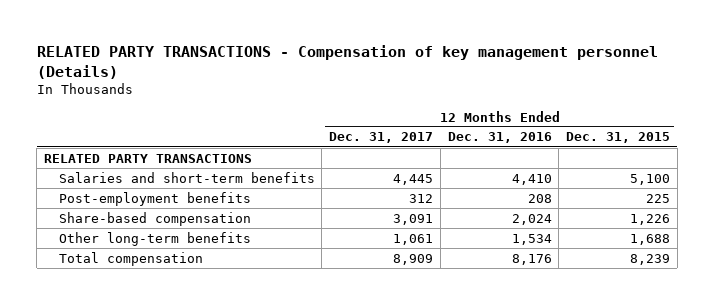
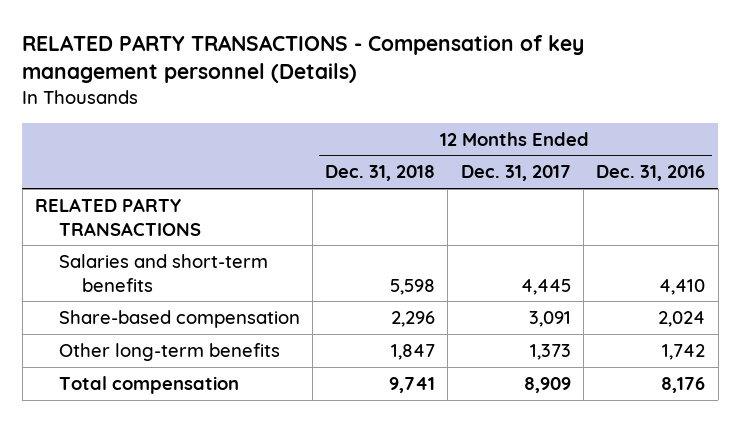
[565,132,670,144] Dec. 31, 2015 -> none
none -> [325,165,436,182] Dec. 31, 2018
[58,191,251,206] Post-employment benefits -> none
[393,233,434,245] 1,061 -> [529,343,571,360] 1,373
[511,233,552,245] 1,534 -> [662,343,706,360] 1,742

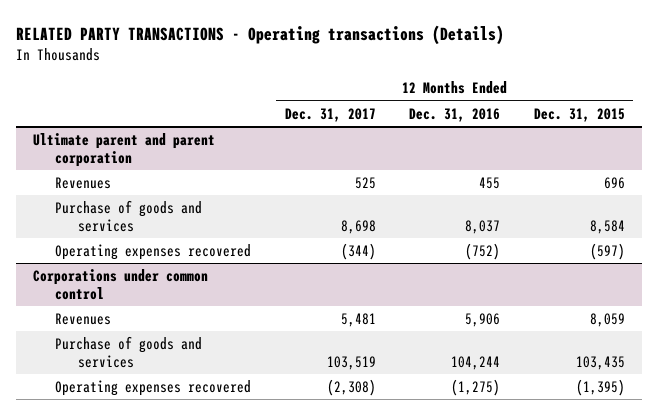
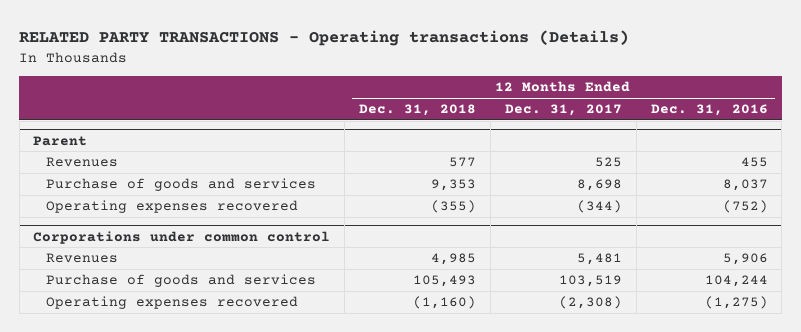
[533,107,625,122] Dec. 31, 2015 -> none
none -> [359,104,477,117] Dec. 31, 2018
[33,133,216,167] Ultimate parent and parent corporation -> [33,135,88,146] Parent

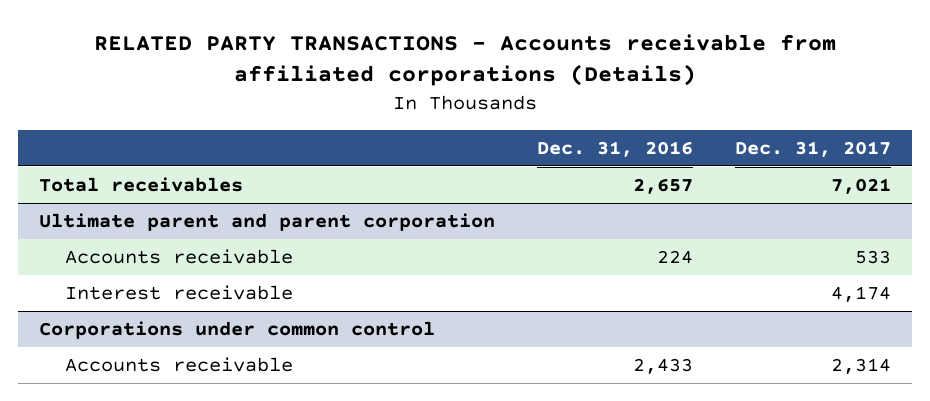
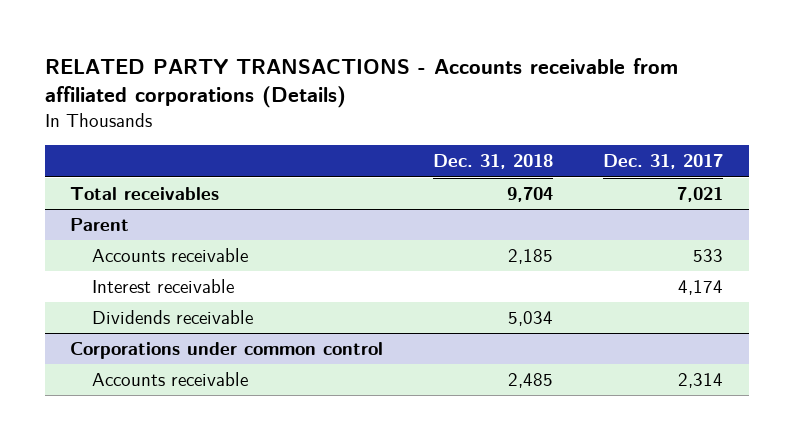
[536,140,693,157] Dec. 31, 2016 -> none
none -> [433,154,554,170] Dec. 31, 2018
[38,213,495,232] Ultimate parent and parent corporation -> [70,218,130,232] Parent
none -> [91,310,253,325] Dividends receivable

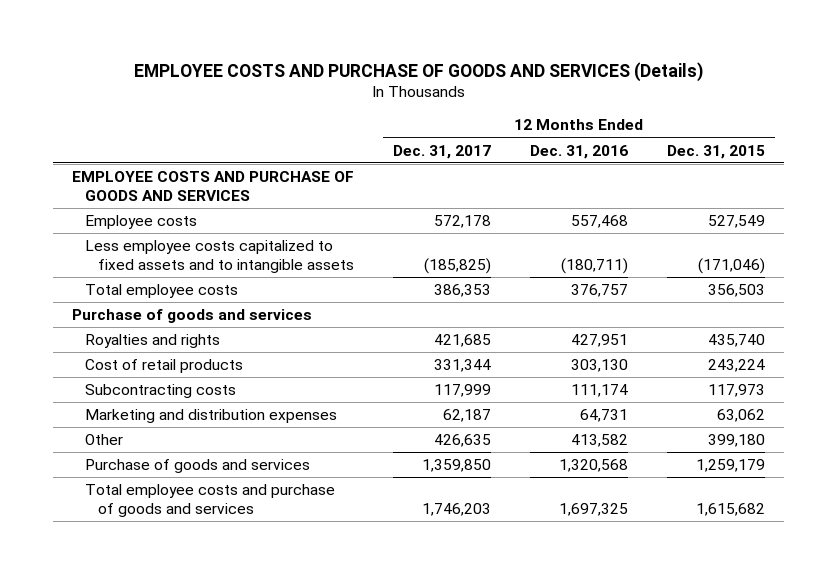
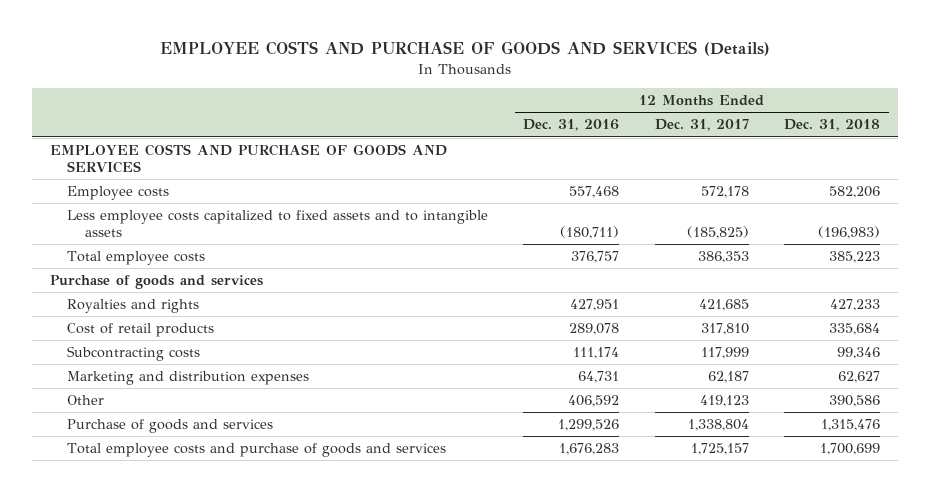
[666,144,765,159] Dec. 31, 2015 -> none
none -> [784,119,881,132] Dec. 31, 2018
[434,359,492,373] 331,344 -> [700,323,749,336] 317,810
[571,359,629,373] 303,130 -> [569,323,620,336] 289,078
[434,434,492,448] 426,635 -> [699,395,749,408] 419,123
[571,434,629,448] 413,582 -> [568,395,620,408] 406,592
[422,459,492,473] 1,359,850 -> [687,419,749,432] 1,338,804
[559,459,629,473] 1,320,568 -> [558,419,620,432] 1,299,526
[422,502,492,516] 1,746,203 -> [690,443,749,456] 1,725,157
[559,502,629,516] 1,697,325 -> [559,443,620,456] 1,676,283

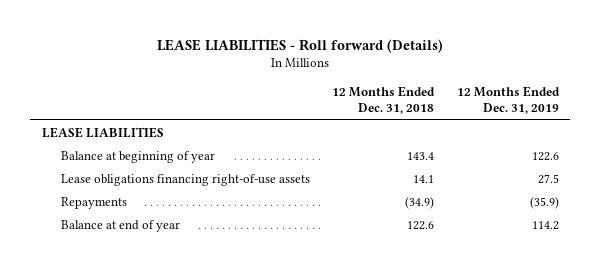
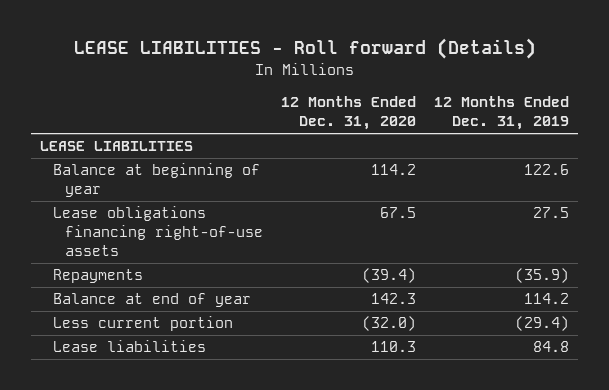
[332,85,436,115] 12 Months Ended Dec. 31, 2018 -> none
none -> [281,96,417,131] 12 Months Ended Dec. 31, 2020
none -> [52,316,233,332] Less current portion
none -> [52,340,206,353] Lease liabilities

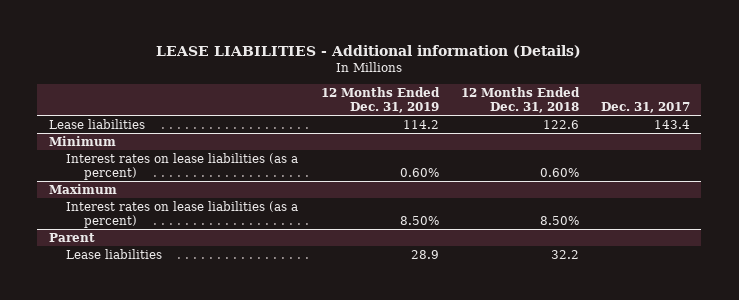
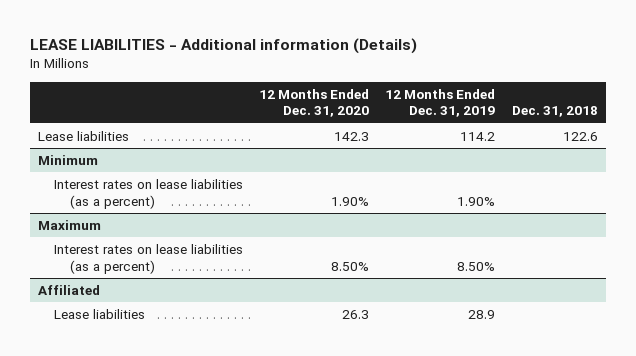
[460,86,580,113] 12 Months Ended Dec. 31, 2018 -> none
[601,101,691,113] Dec. 31, 2017 -> none
none -> [259,88,370,118] 12 Months Ended Dec. 31, 2020
none -> [511,106,598,118] Dec. 31, 2018
[399,167,439,177] 0.60% -> [457,196,496,206] 1.90%
[48,233,95,243] Parent -> none
none -> [37,284,100,295] Affiliated

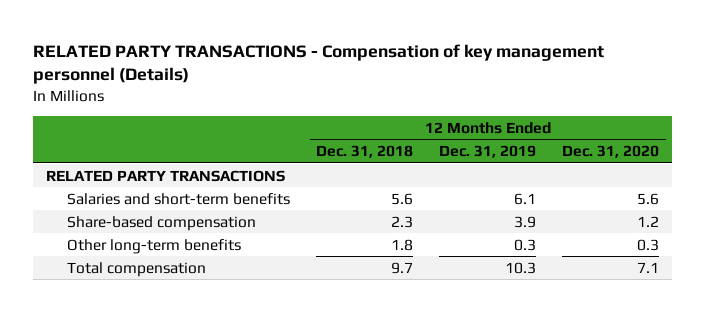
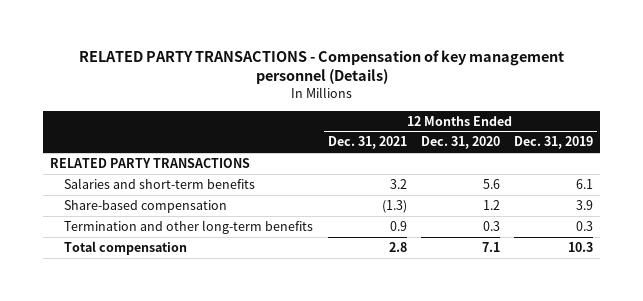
[316,145,414,159] Dec. 31, 2018 -> none
none -> [327,136,407,150] Dec. 31, 2021
[67,238,242,254] Other long-term benefits -> [64,219,314,234] Termination and other long-term benefits

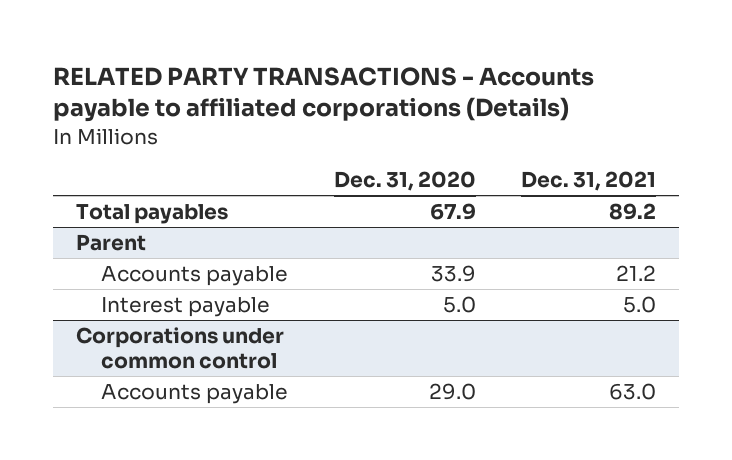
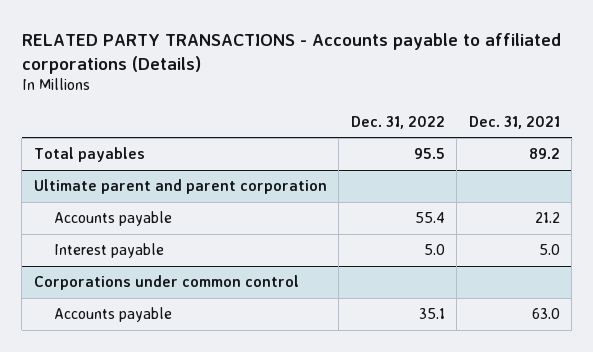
[333,171,476,192] Dec. 31, 2020 -> none
none -> [350,115,445,129] Dec. 31, 2022
[75,233,146,251] Parent -> [33,179,327,195] Ultimate parent and parent corporation

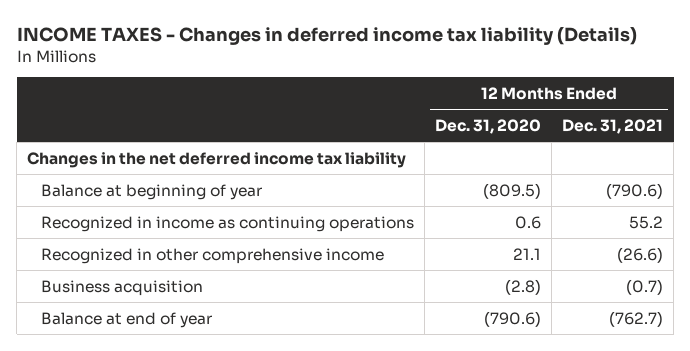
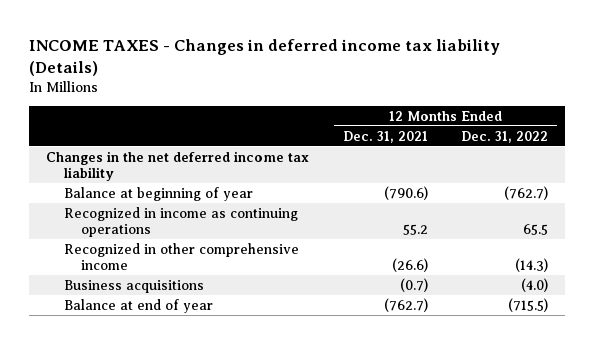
[434,118,541,134] Dec. 31, 2020 -> none
none -> [461,130,549,143] Dec. 31, 2022
[40,279,203,296] Business acquisition -> [63,279,204,293] Business acquisitions

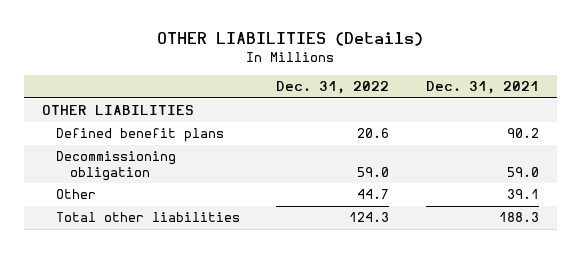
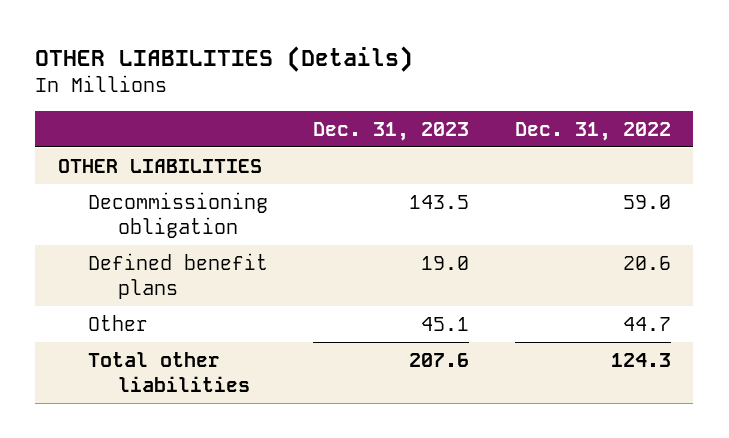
[425,81,539,95] Dec. 31, 2021 -> none
none -> [313,121,470,141] Dec. 31, 2023
[56,128,225,143] Defined benefit plans -> [88,252,269,299] Defined benefit plans

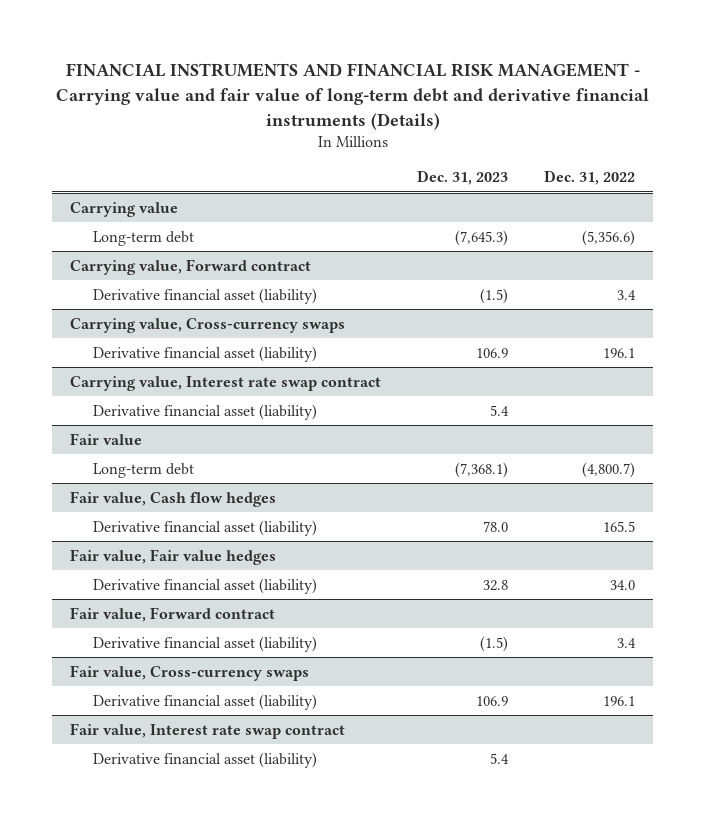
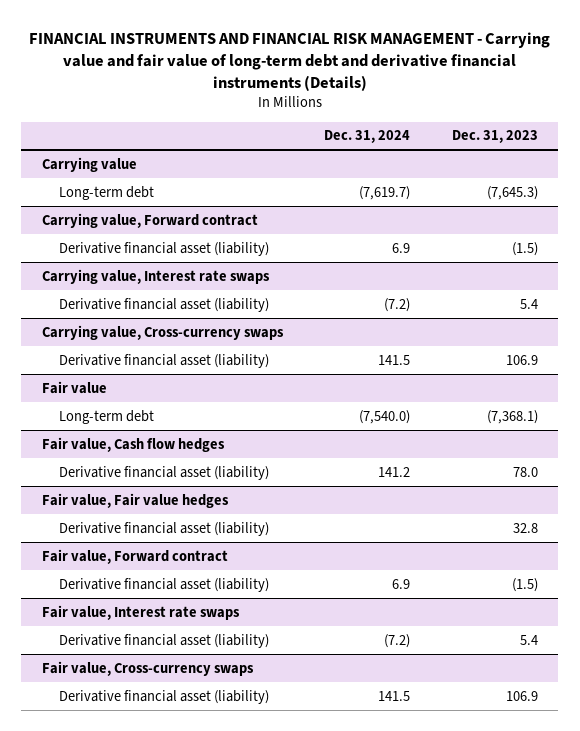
[544,170,636,186] Dec. 31, 2022 -> none
none -> [324,130,411,144] Dec. 31, 2024
none -> [42,268,271,284] Carrying value, Interest rate swaps
none -> [59,297,270,312] Derivative financial asset (liability)
[69,375,381,391] Carrying value, Interest rate swap contract -> none
[92,403,317,420] Derivative financial asset (liability) -> none
none -> [42,604,241,620] Fair value, Interest rate swaps
none -> [59,633,270,648] Derivative financial asset (liability)
[69,722,345,739] Fair value, Interest rate swap contract -> none
[92,751,317,768] Derivative financial asset (liability) -> none

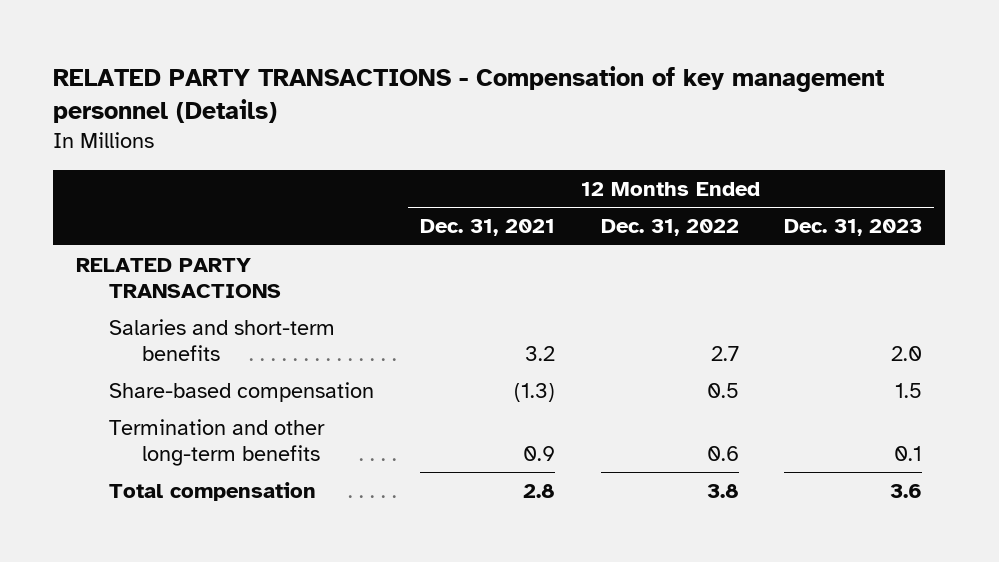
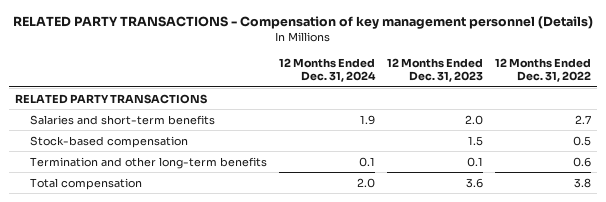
[419,219,555,237] Dec. 31, 2021 -> none
none -> [279,57,377,82] 12 Months Ended Dec. 31, 2024
[109,381,375,402] Share-based compensation -> [30,135,189,148] Stock-based compensation

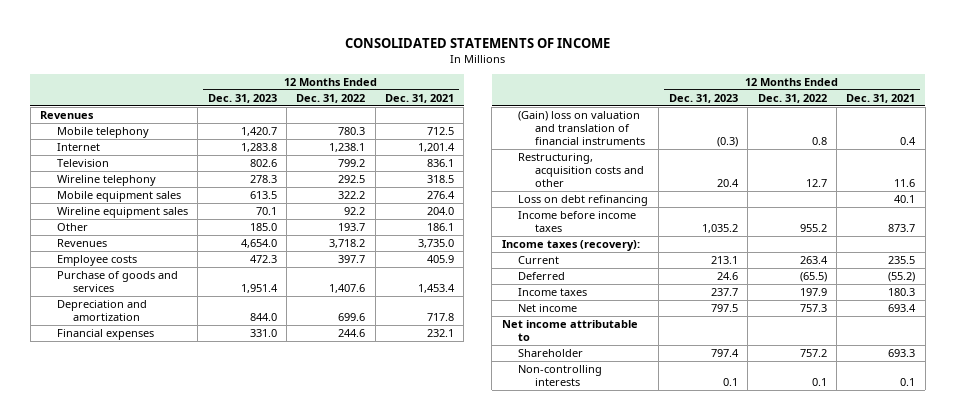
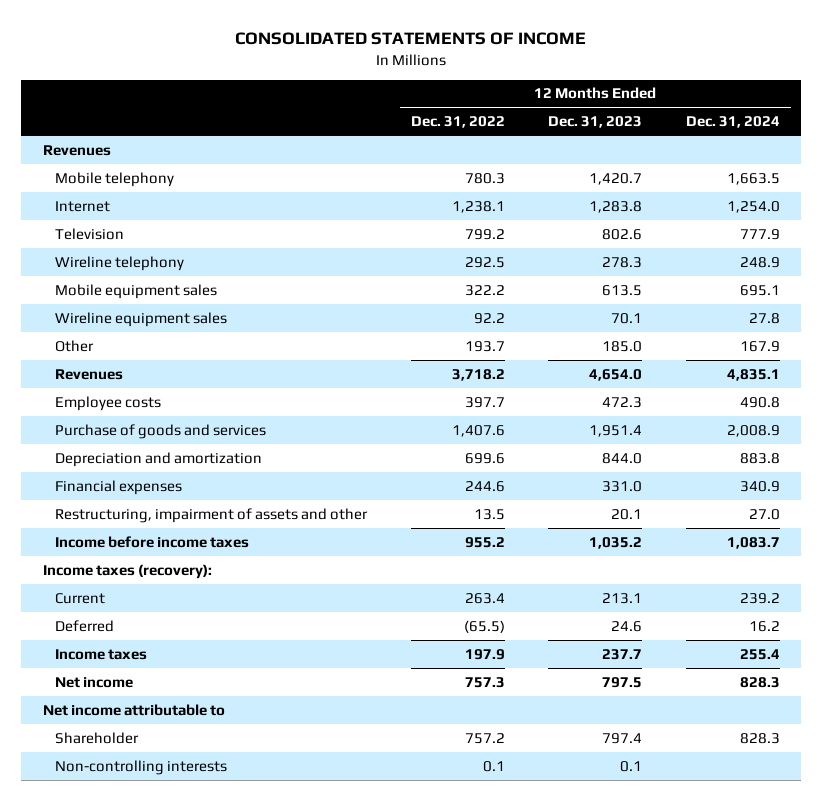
[384,93,454,103] Dec. 31, 2021 -> none
none -> [685,116,780,129] Dec. 31, 2024
[518,110,645,145] (Gain) loss on valuation and translation of financial instruments -> none
[518,152,644,187] Restructuring, acquisition costs and other -> none
[518,194,649,206] Loss on debt refinancing -> none
none -> [55,507,369,523] Restructuring, impairment of assets and other

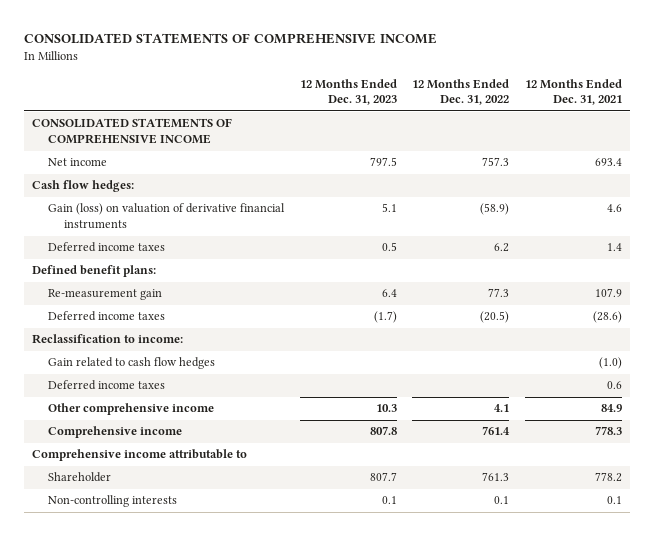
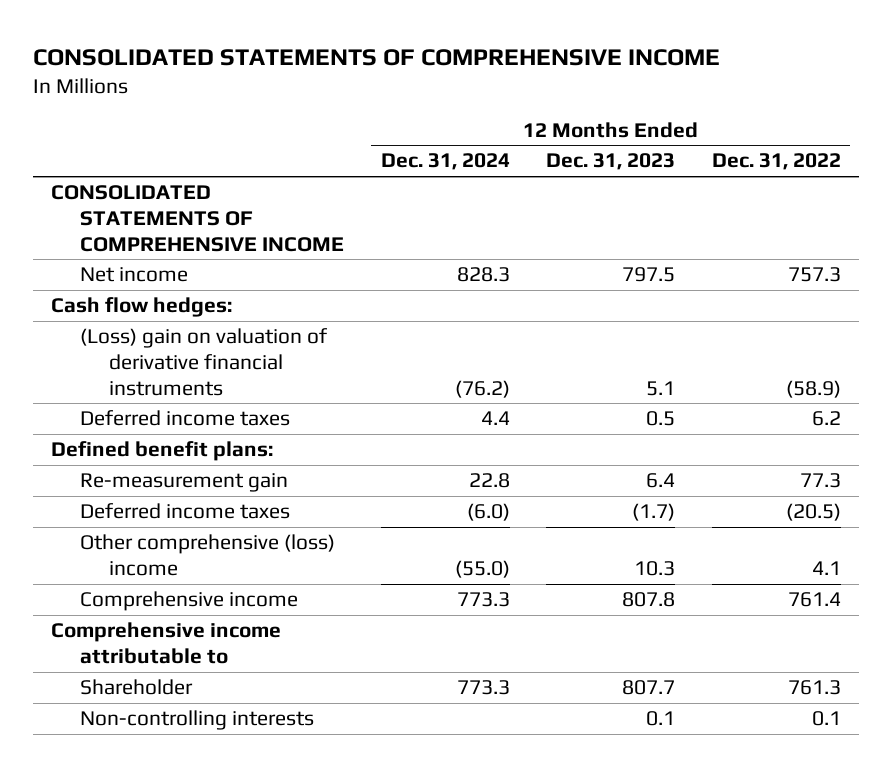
[525,78,623,106] 12 Months Ended Dec. 31, 2021 -> none
none -> [380,153,510,171] Dec. 31, 2024
[48,203,286,230] Gain (loss) on valuation of derivative financial instruments -> [79,328,328,396] (Loss) gain on valuation of derivative financial instruments
[32,334,184,345] Reclassification to income: -> none
[48,357,216,370] Gain related to cash flow hedges -> none
[48,380,166,391] Deferred income taxes -> none
[48,403,215,416] Other comprehensive income -> [79,534,335,576] Other comprehensive (loss) income

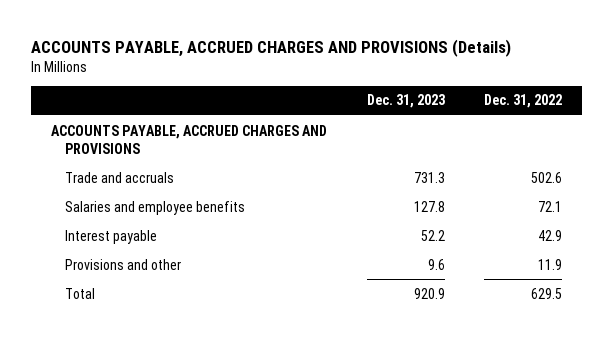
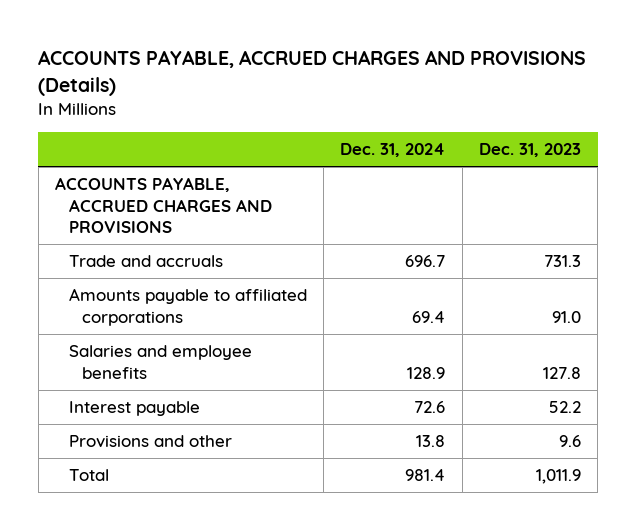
[484,94,563,109] Dec. 31, 2022 -> none
none -> [340,143,446,158] Dec. 31, 2024
none -> [68,288,307,326] Amounts payable to affiliated corporations
[413,287,445,299] 920.9 -> [535,469,581,485] 1,011.9

